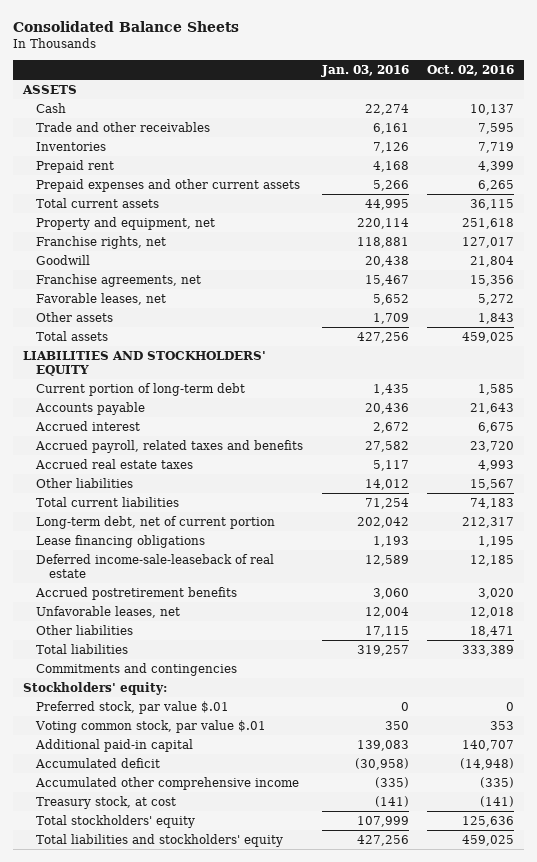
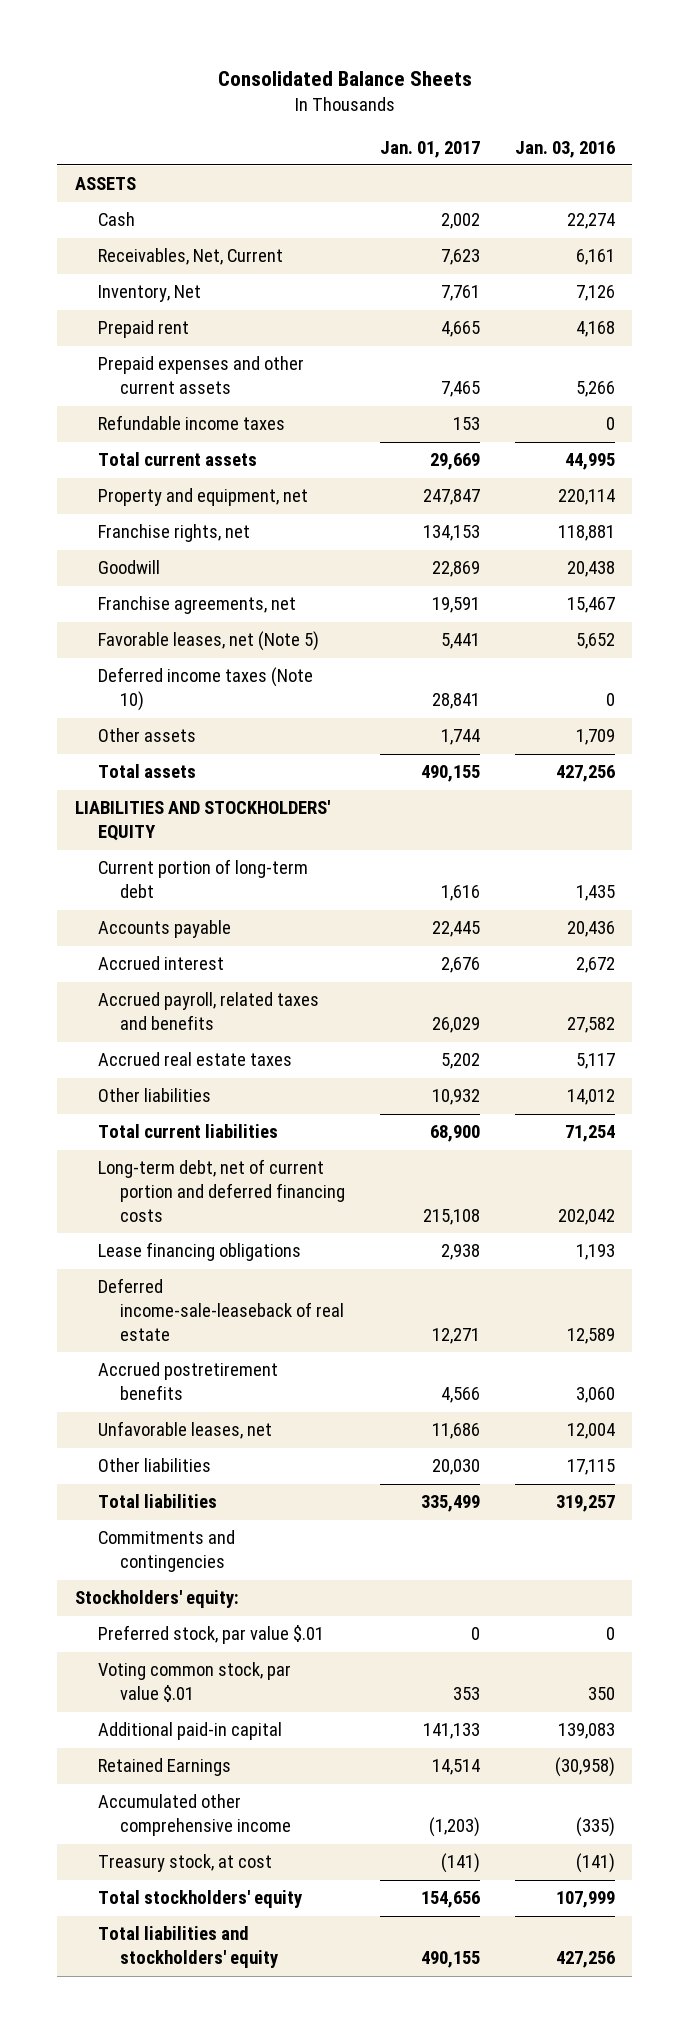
[427,64,515,76] Oct. 02, 2016 -> none
none -> [380,140,481,158] Jan. 01, 2017
[35,121,210,132] Trade and other receivables -> [97,248,283,266] Receivables, Net, Current
[35,141,106,151] Inventories -> [97,285,201,303] Inventory, Net
none -> [97,415,285,431] Refundable income taxes
[35,292,166,305] Favorable leases, net -> [97,631,319,652] Favorable leases, net (Note 5)
none -> [97,667,313,712] Deferred income taxes (Note 10)
[35,515,275,529] Long-term debt, net of current portion -> [97,1159,346,1222] Long-term debt, net of current portion and deferred financing costs
[34,757,160,768] Accumulated deficit -> [97,1758,231,1777] Retained Earnings

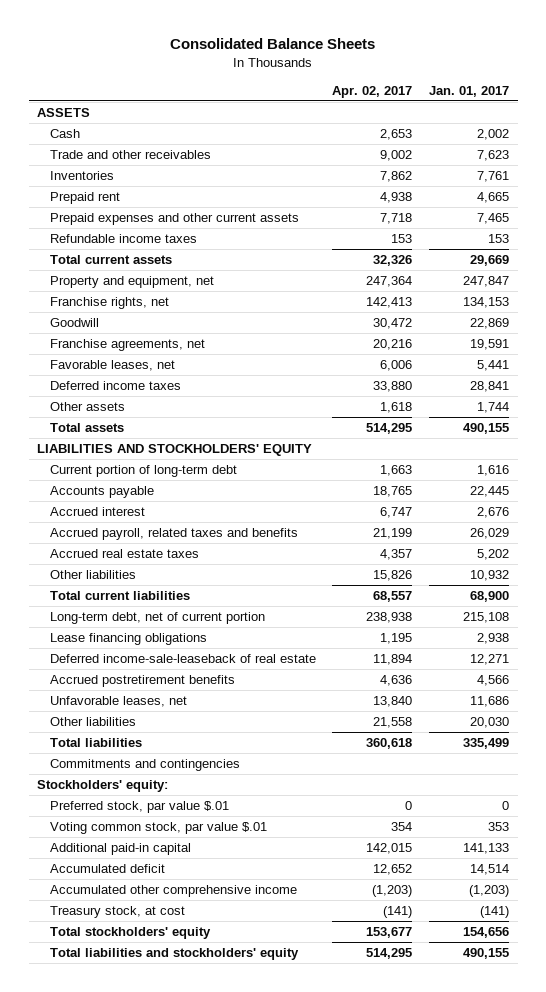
[514,140,615,158] Jan. 03, 2016 -> none
none -> [332,85,413,98] Apr. 02, 2017
[97,248,283,266] Receivables, Net, Current -> [49,150,211,160] Trade and other receivables
[97,285,201,303] Inventory, Net -> [49,171,114,181] Inventories
[97,631,319,652] Favorable leases, net (Note 5) -> [49,360,175,372] Favorable leases, net
[97,667,313,712] Deferred income taxes (Note 10) -> [49,381,181,391] Deferred income taxes
[97,1159,346,1222] Long-term debt, net of current portion and deferred financing costs -> [49,612,265,625] Long-term debt, net of current portion
[97,1758,231,1777] Retained Earnings -> [49,864,165,874] Accumulated deficit

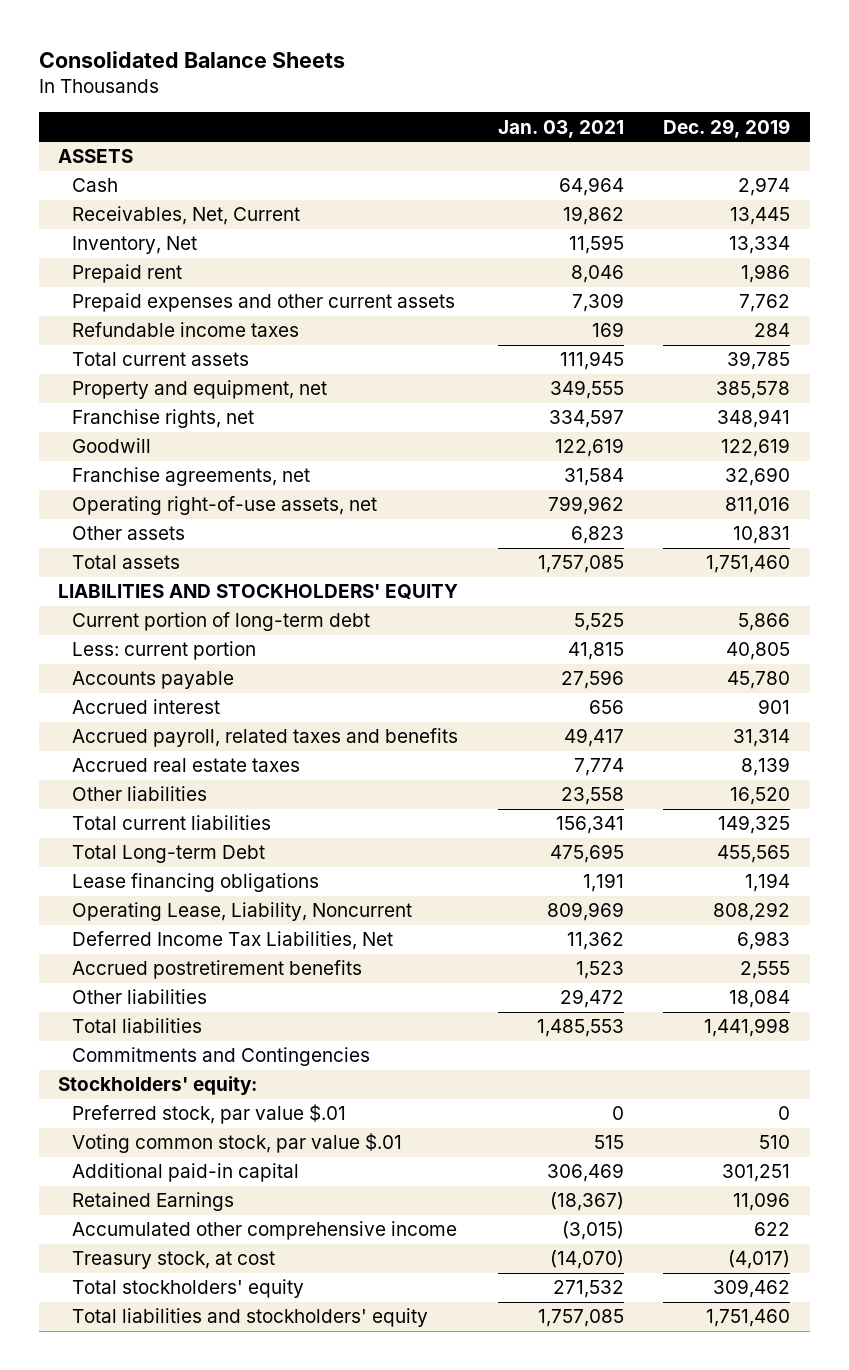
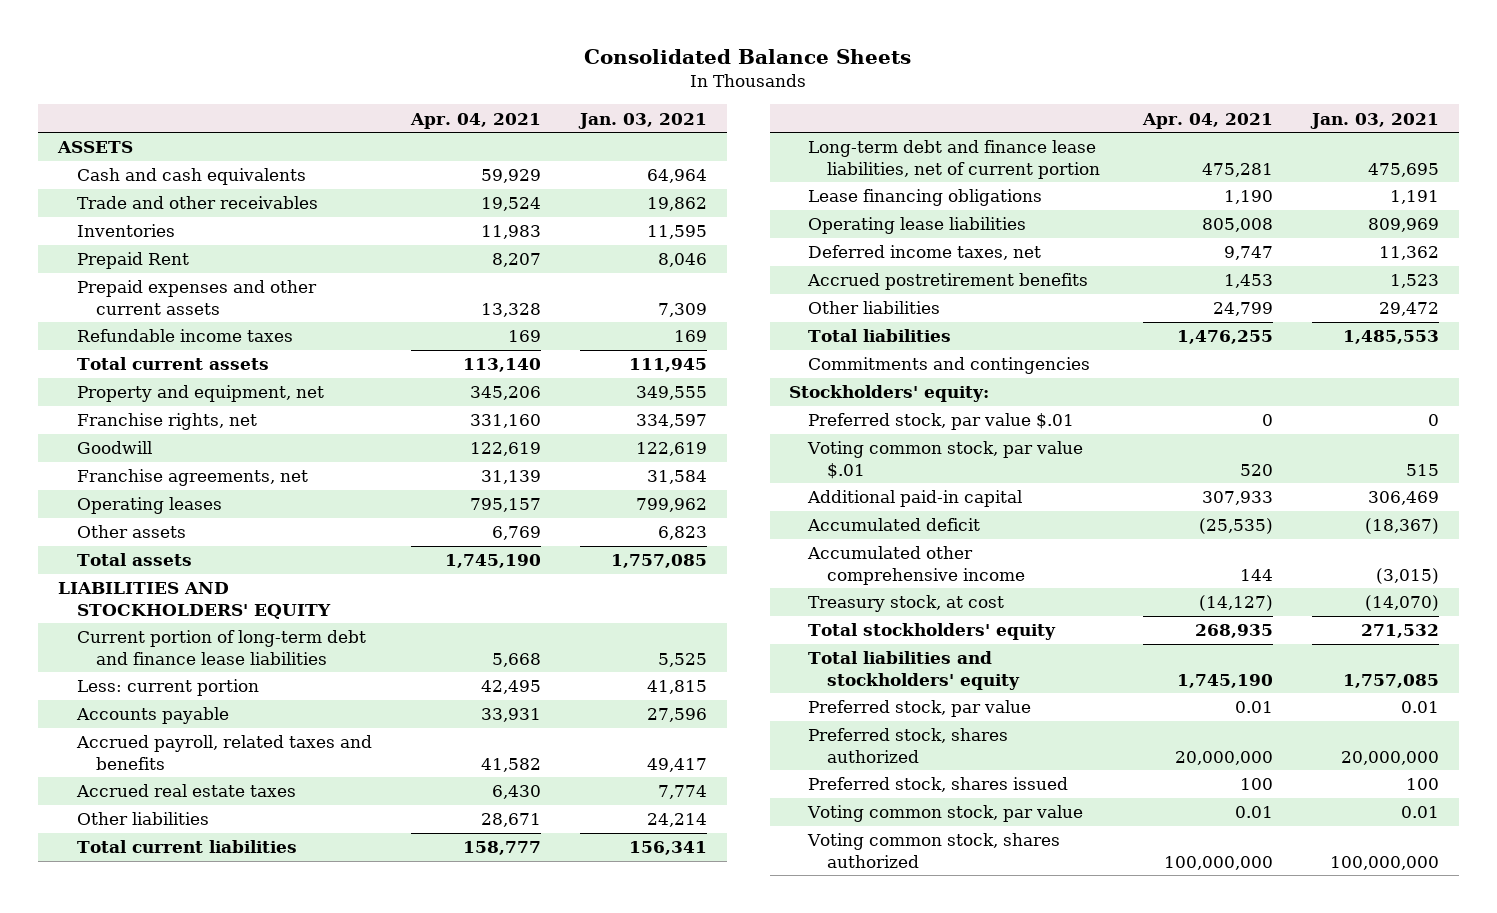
[663,118,791,138] Dec. 29, 2019 -> none
none -> [409,112,541,129] Apr. 04, 2021
[72,178,119,193] Cash -> [76,168,306,186] Cash and cash equivalents
[72,206,301,226] Receivables, Net, Current -> [76,196,318,210] Trade and other receivables
[72,236,198,255] Inventory, Net -> [76,224,175,238] Inventories
[72,264,183,284] Prepaid rent -> [76,252,189,270] Prepaid Rent
[72,496,378,516] Operating right-of-use assets, net -> [76,497,222,515] Operating leases
[72,612,371,632] Current portion of long-term debt -> [76,630,366,665] Current portion of long-term debt and finance lease liabilities
[72,699,221,715] Accrued interest -> none
[560,787,624,806] 23,558 -> [647,813,708,828] 24,214
[72,845,266,864] Total Long-term Debt -> [808,140,1101,179] Long-term debt and finance lease liabilities, net of current portion
[72,902,413,922] Operating Lease, Liability, Noncurrent -> [808,217,1027,235] Operating lease liabilities
[72,931,394,951] Deferred Income Tax Liabilities, Net -> [808,245,1042,261] Deferred income taxes, net
[72,1047,371,1067] Commitments and Contingencies -> [808,357,1091,375] Commitments and contingencies
[72,1192,235,1212] Retained Earnings -> [807,518,981,532] Accumulated deficit
none -> [808,700,1032,718] Preferred stock, par value
none -> [808,728,1009,763] Preferred stock, shares authorized
none -> [808,777,1069,793] Preferred stock, shares issued
none -> [807,805,1084,823] Voting common stock, par value
none -> [807,833,1061,868] Voting common stock, shares authorized

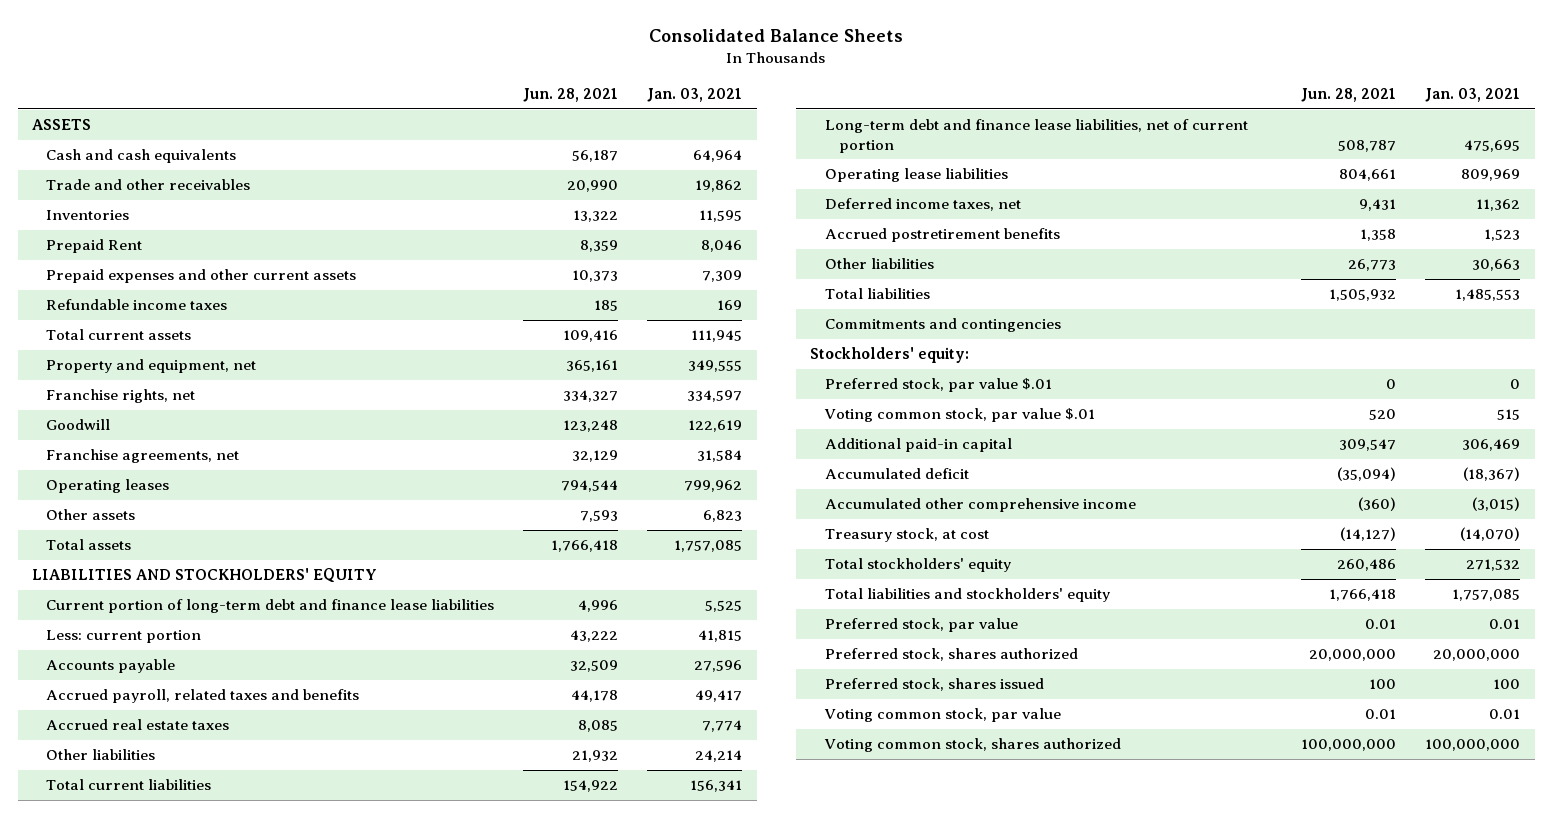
[409,112,541,129] Apr. 04, 2021 -> none
none -> [523,88,619,103] Jun. 28, 2021
[808,189,1043,207] Lease financing obligations -> none
[1379,302,1440,317] 29,472 -> [1472,259,1521,272] 30,663

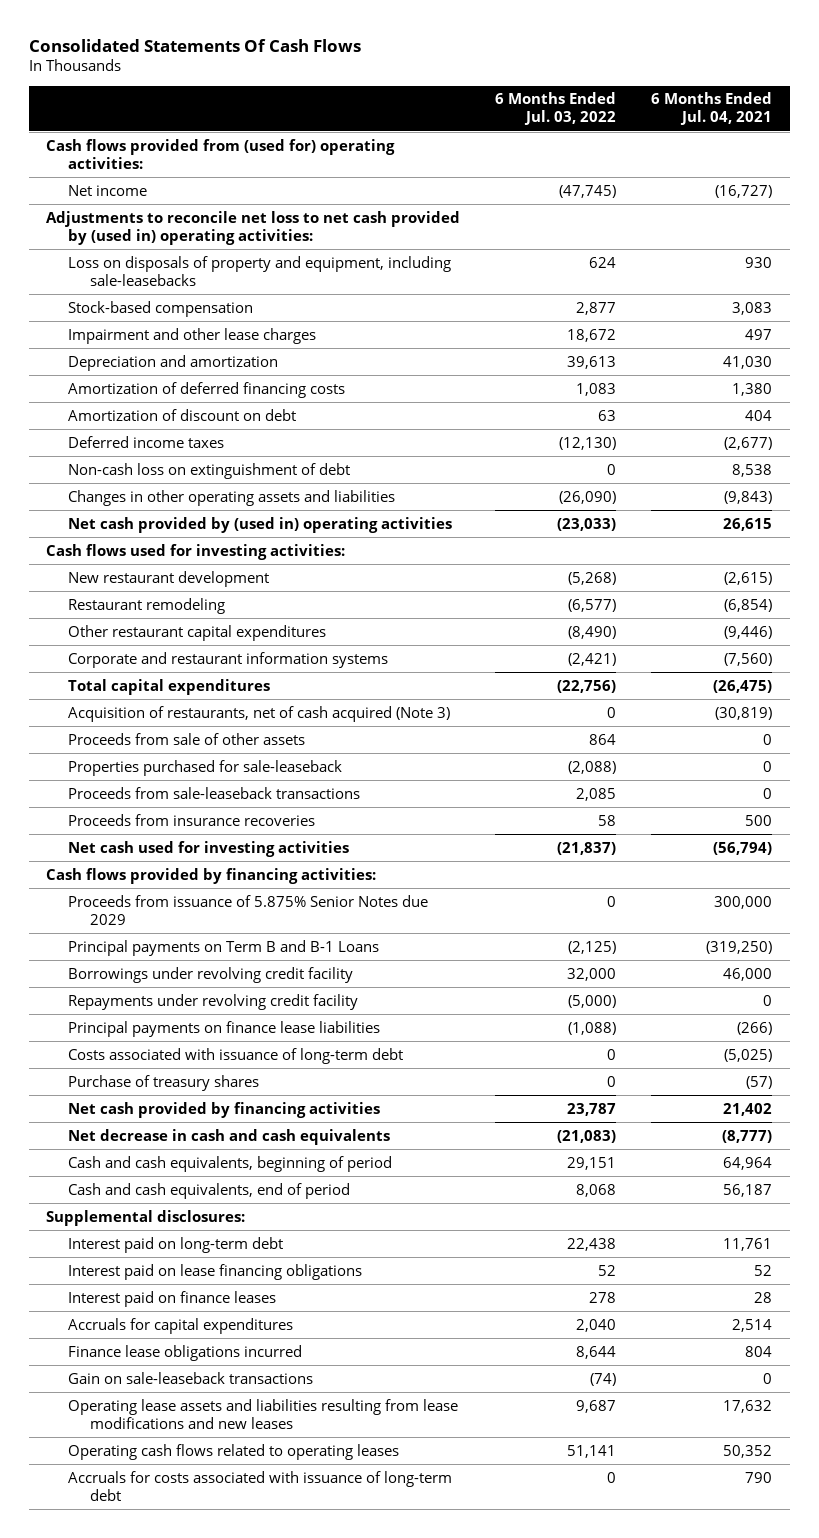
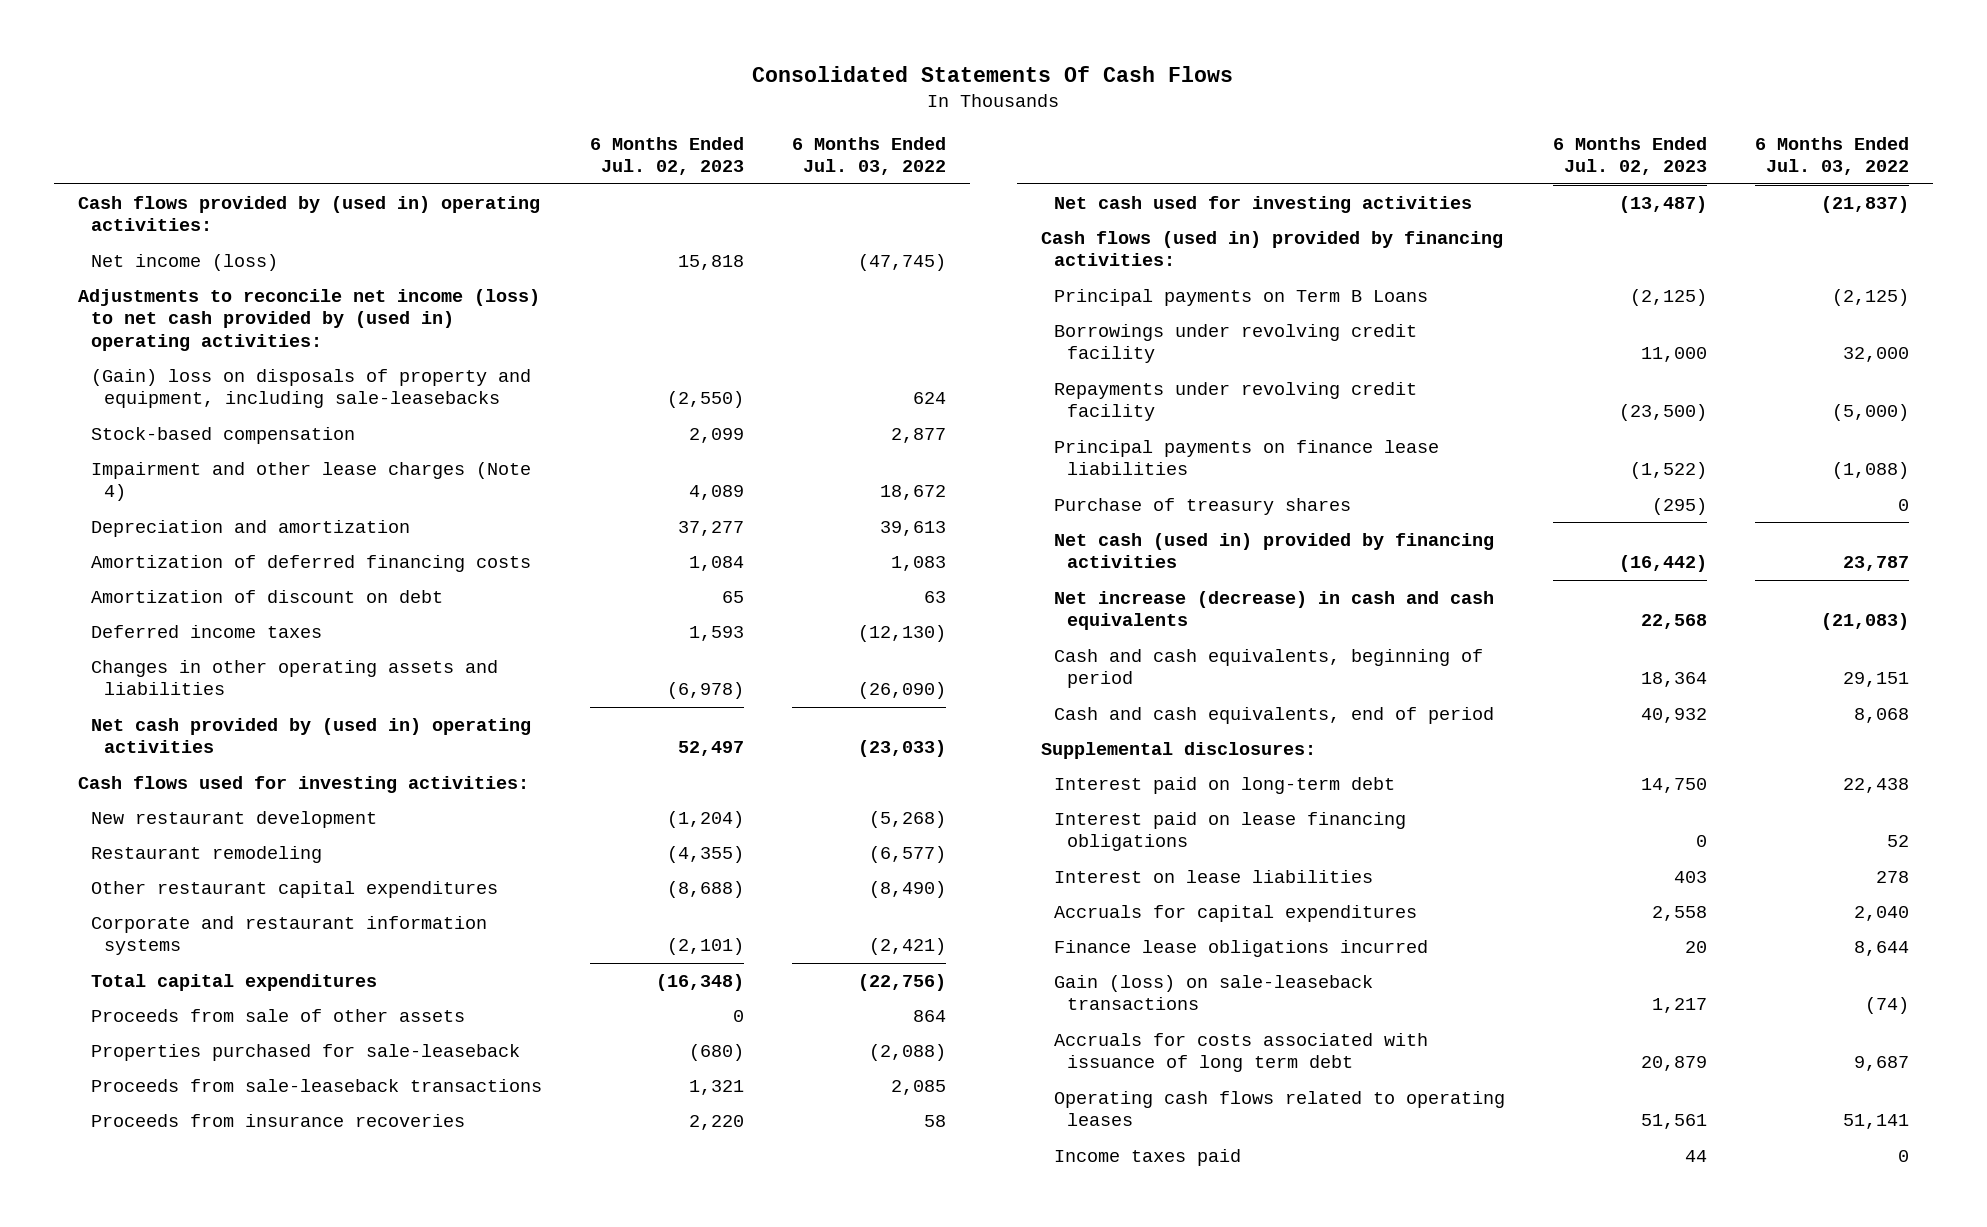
[651,92,773,126] 6 Months Ended Jul. 04, 2021 -> none
none -> [590,136,745,176] 6 Months Ended Jul. 02, 2023
[46,138,396,169] Cash flows provided from (used for) operating activities: -> [77,195,540,232] Cash flows provided by (used in) operating activities:
[67,184,147,196] Net income -> [90,253,278,271] Net income (loss)
[46,210,461,245] Adjustments to reconcile net loss to net cash provided by (used in) operating activities: -> [77,288,540,351] Adjustments to reconcile net income (loss) to net cash provided by (used in) operating activities:
[67,255,451,286] Loss on disposals of property and equipment, including sale-leasebacks -> [90,368,531,409] (Gain) loss on disposals of property and equipment, including sale-leasebacks
[67,327,316,344] Impairment and other lease charges -> [90,461,531,502] Impairment and other lease charges (Note 4)
[67,462,350,479] Non-cash loss on extinguishment of debt -> none
[67,705,450,722] Acquisition of restaurants, net of cash acquired (Note 3) -> none
[67,894,428,925] Proceeds from issuance of 5.875% Senior Notes due 2029 -> none
[46,867,377,884] Cash flows provided by financing activities: -> [1040,230,1503,267] Cash flows (used in) provided by financing activities:
[67,939,379,956] Principal payments on Term B and B-1 Loans -> [1053,288,1428,306] Principal payments on Term B Loans
[67,1047,403,1064] Costs associated with issuance of long-term debt -> none
[67,1101,380,1118] Net cash provided by financing activities -> [1053,532,1494,569] Net cash (used in) provided by financing activities
[67,1128,390,1145] Net decrease in cash and cash equivalents -> [1053,590,1494,631] Net increase (decrease) in cash and cash equivalents
[67,1290,276,1307] Interest paid on finance leases -> [1053,869,1373,883] Interest on lease liabilities
[67,1371,313,1384] Gain on sale-leaseback transactions -> [1053,974,1373,1011] Gain (loss) on sale-leaseback transactions
[67,1398,458,1429] Operating lease assets and liabilities resulting from lease modifications and new leases -> [1053,1032,1428,1073] Accruals for costs associated with issuance of long term debt
[67,1470,452,1501] Accruals for costs associated with issuance of long-term debt -> none
none -> [1053,1148,1241,1166] Income taxes paid

